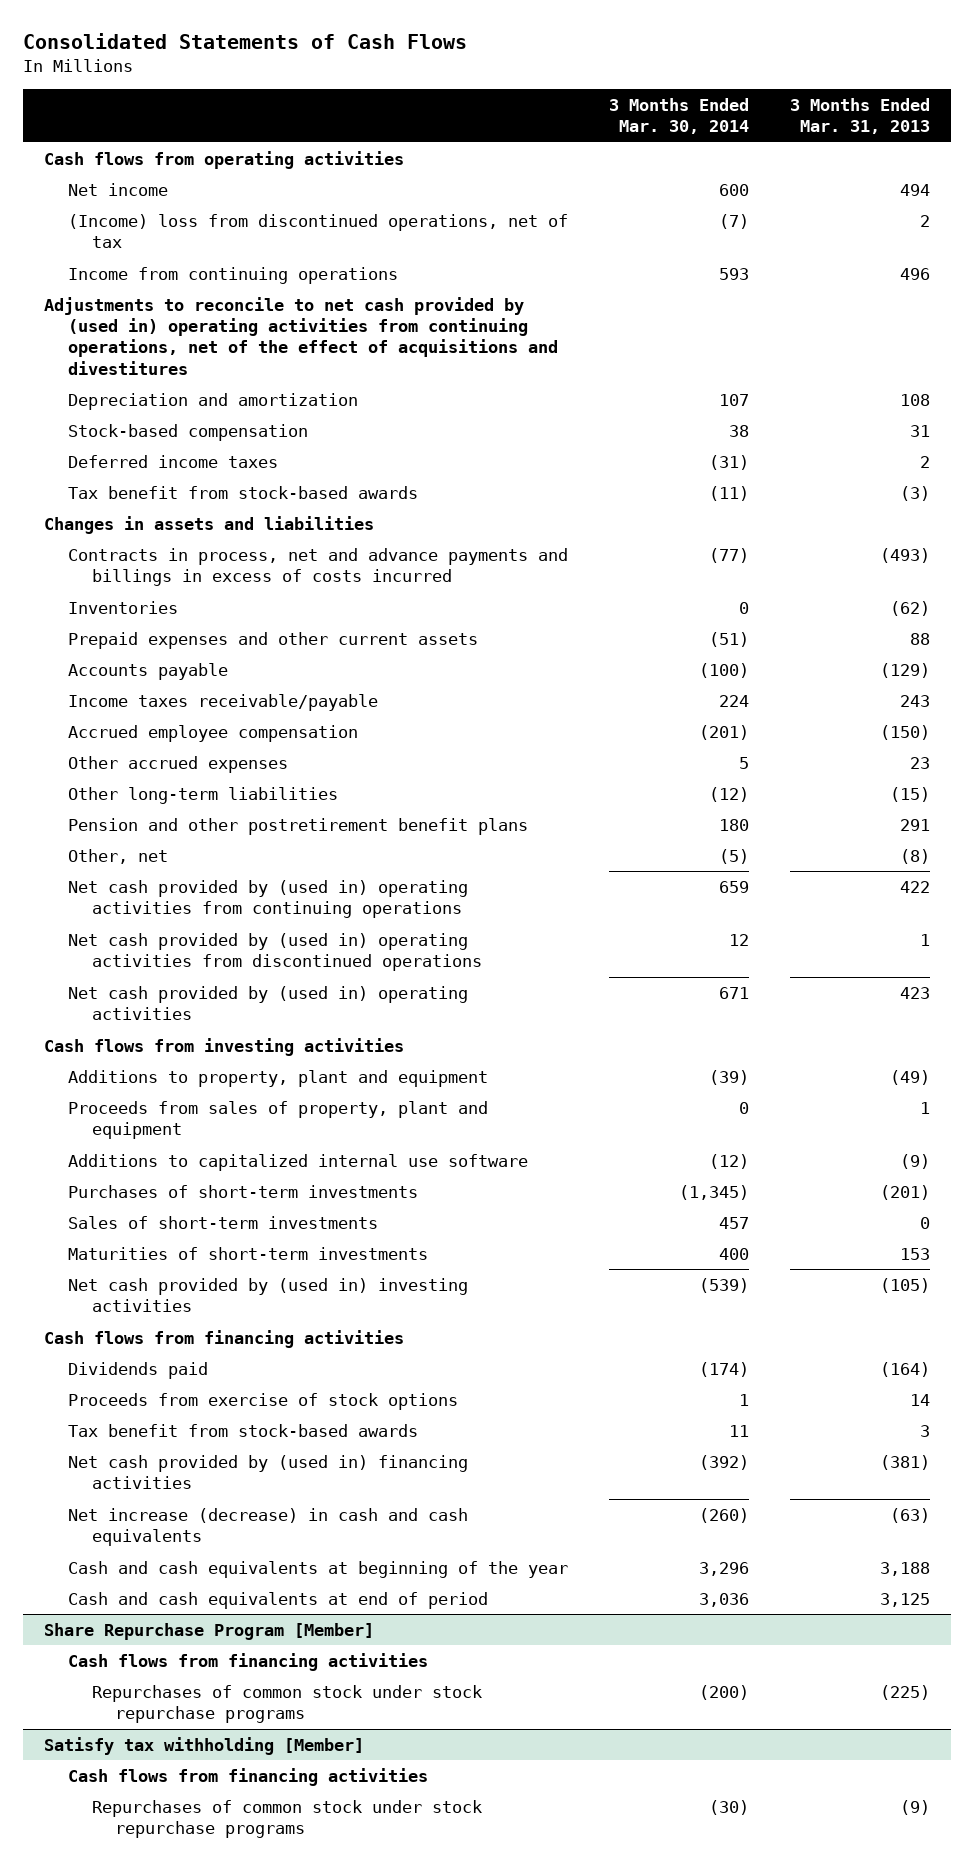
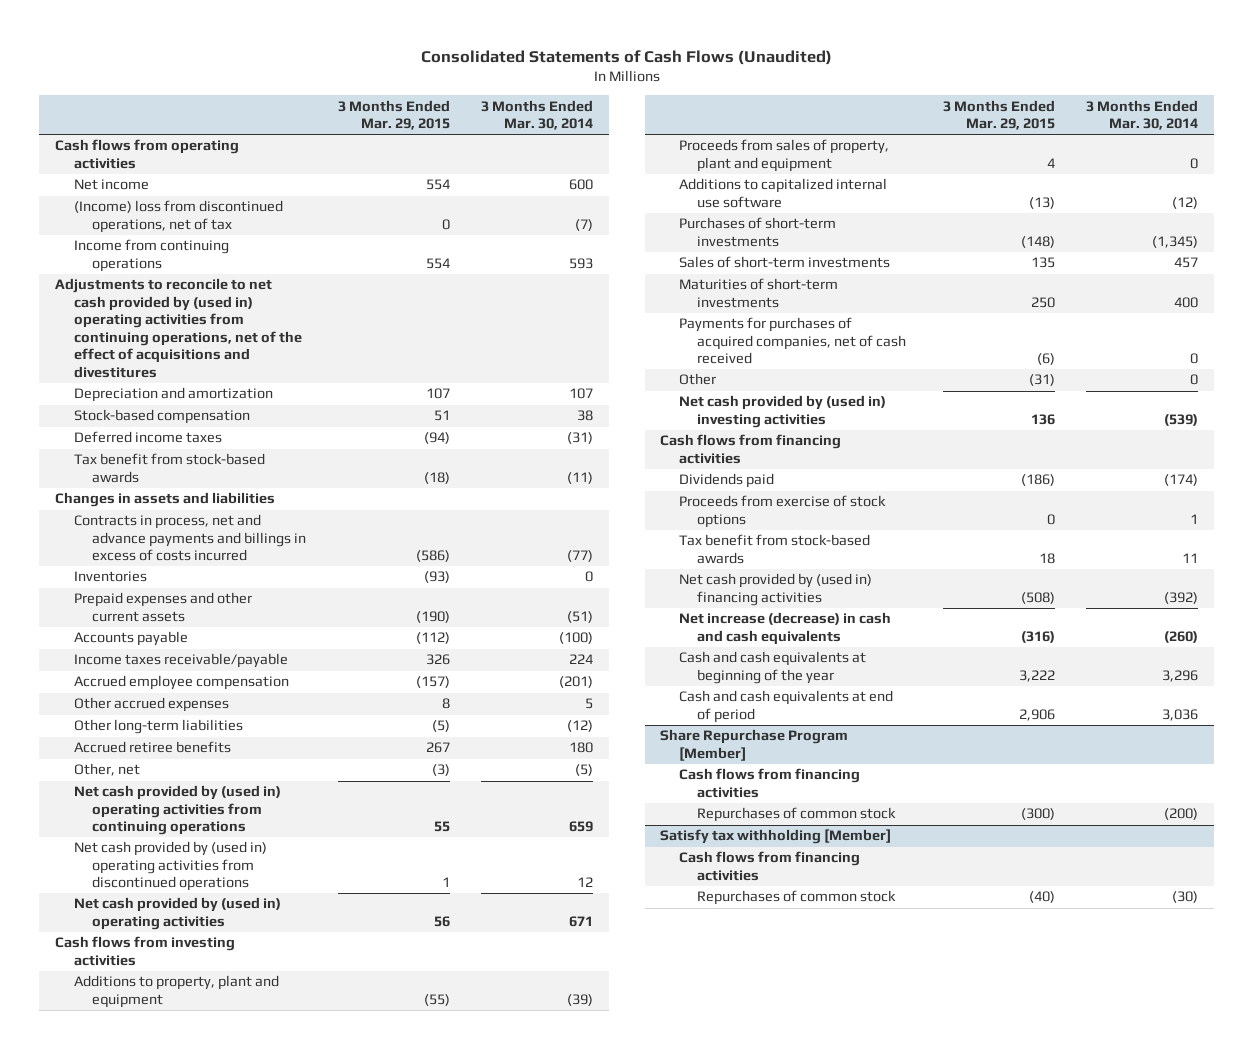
[23,33,468,50] Consolidated Statements of Cash Flows -> [420,49,832,65] Consolidated Statements of Cash Flows (Unaudited)
[790,98,931,135] 3 Months Ended Mar. 31, 2013 -> none
none -> [337,99,450,131] 3 Months Ended Mar. 29, 2015
[67,817,528,835] Pension and other postretirement benefit plans -> [73,741,231,754] Accrued retiree benefits
none -> [678,317,907,365] Payments for purchases of acquired companies, net of cash received
none -> [678,373,716,386] Other
[91,1684,482,1724] Repurchases of common stock under stock repurchase programs -> [697,807,897,823] Repurchases of common stock
[91,1799,482,1839] Repurchases of common stock under stock repurchase programs -> [697,890,897,906] Repurchases of common stock

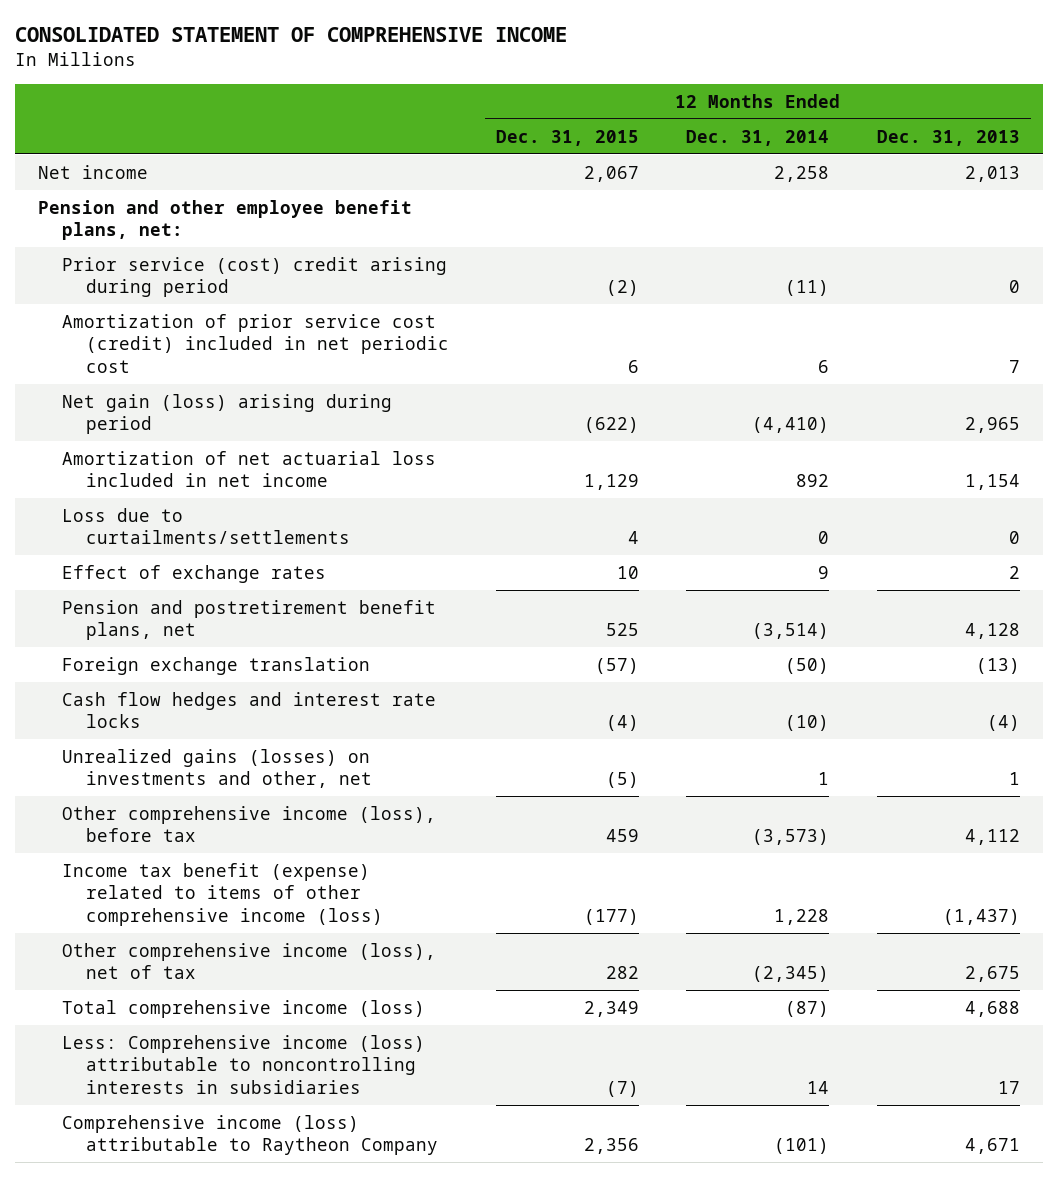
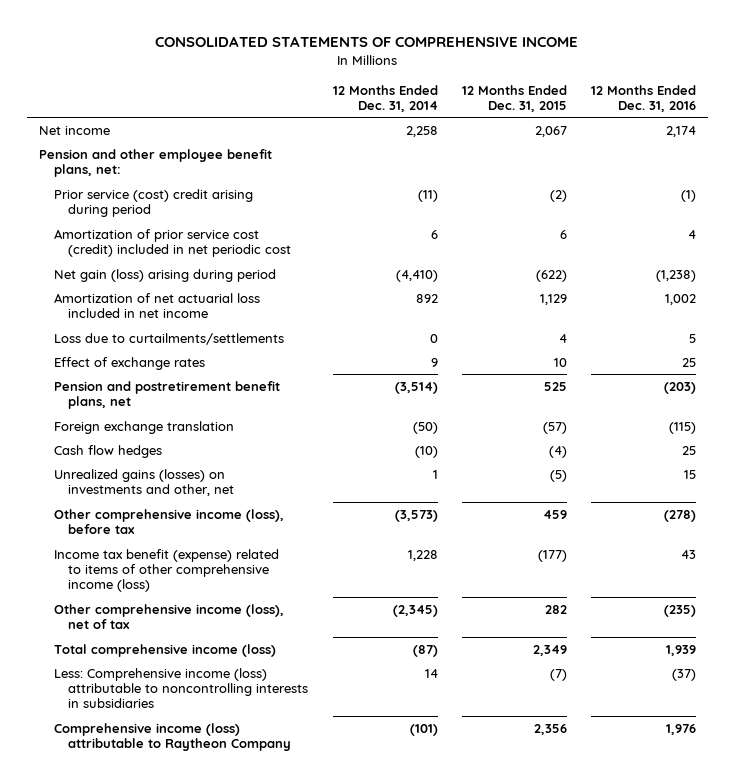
[14,27,567,43] CONSOLIDATED STATEMENT OF COMPREHENSIVE INCOME -> [155,35,579,47] CONSOLIDATED STATEMENTS OF COMPREHENSIVE INCOME
[876,129,1020,146] Dec. 31, 2013 -> none
none -> [590,84,696,112] 12 Months Ended Dec. 31, 2016
[62,691,437,729] Cash flow hedges and interest rate locks -> [53,444,162,458] Cash flow hedges

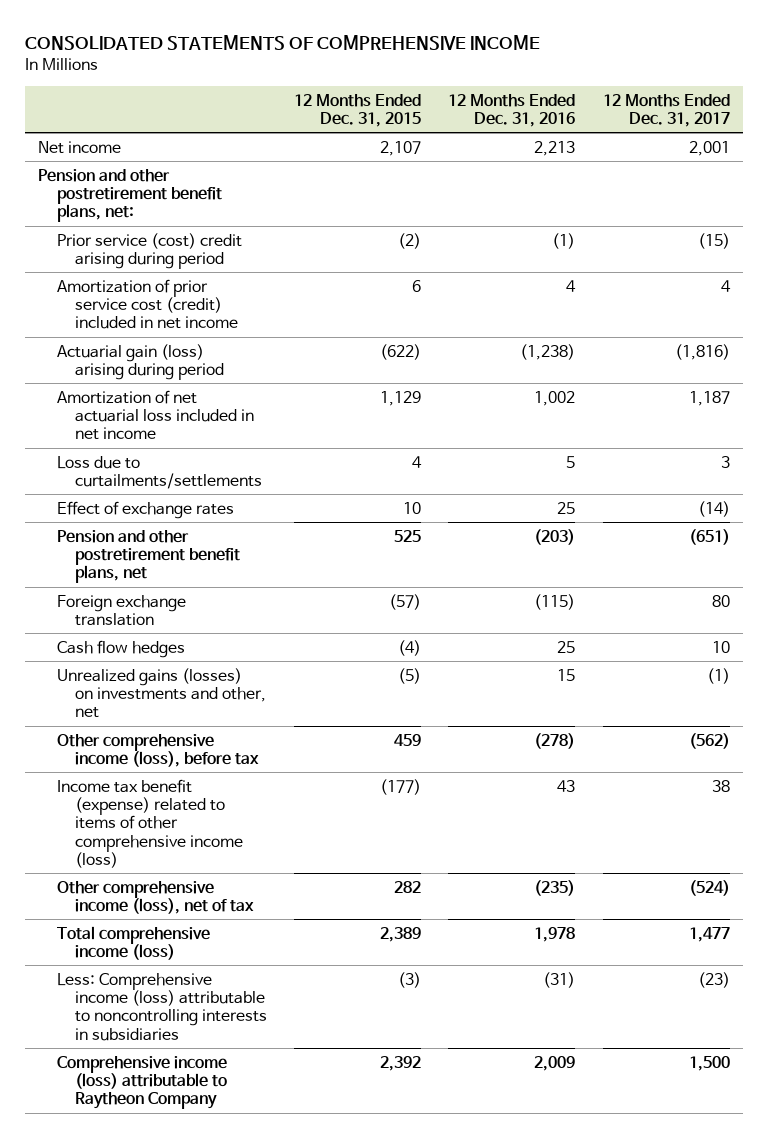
[332,84,438,112] 12 Months Ended Dec. 31, 2014 -> none
none -> [602,93,730,127] 12 Months Ended Dec. 31, 2017
[534,125,567,137] 2,067 -> [380,140,422,156] 2,107
[665,125,696,137] 2,174 -> [534,140,576,156] 2,213
[38,148,272,178] Pension and other employee benefit plans, net: -> [38,168,222,223] Pension and other postretirement benefit plans, net:
[53,228,292,258] Amortization of prior service cost (credit) included in net periodic cost -> [56,278,238,330] Amortization of prior service cost (credit) included in net income
[53,268,276,282] Net gain (loss) arising during period -> [56,343,224,380] Actuarial gain (loss) arising during period
[53,380,280,410] Pension and postretirement benefit plans, net -> [56,529,240,584] Pension and other postretirement benefit plans, net
[532,644,567,656] 2,349 -> [380,926,422,942] 2,389
[665,644,696,656] 1,939 -> [534,926,576,942] 1,978
[549,668,567,681] (7) -> [398,971,422,988] (3)
[671,668,696,681] (37) -> [543,971,576,988] (31)
[533,723,567,735] 2,356 -> [380,1055,422,1071] 2,392
[665,723,696,735] 1,976 -> [534,1055,576,1071] 2,009

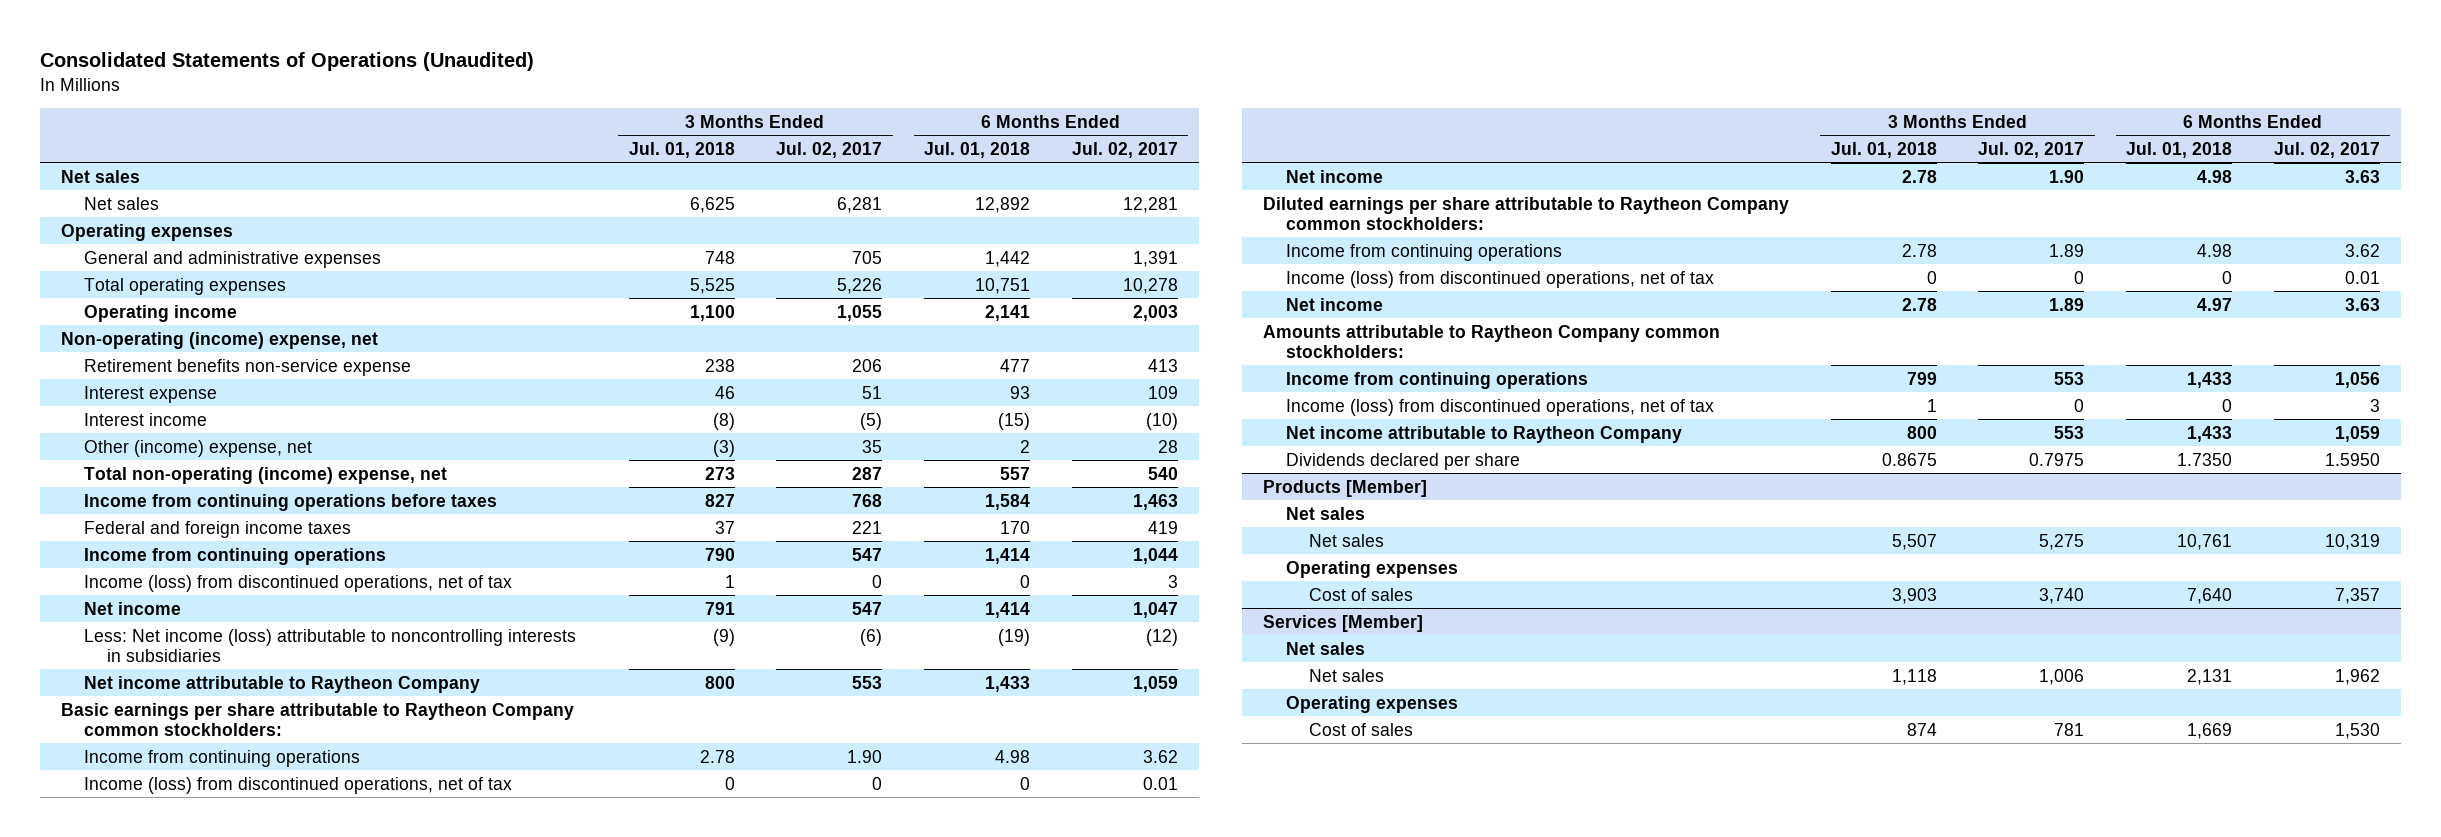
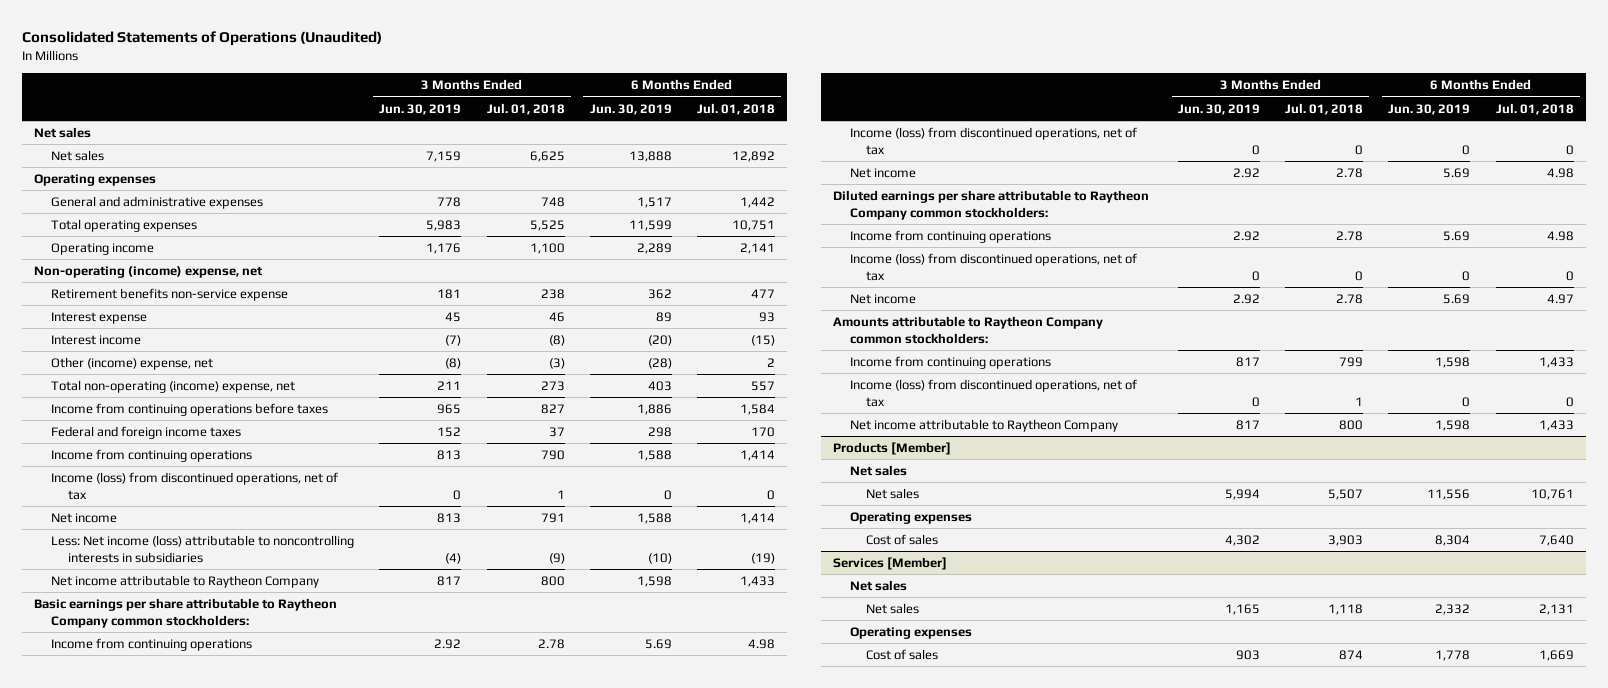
[776,141,883,158] Jul. 02, 2017 -> none
[1071,141,1178,158] Jul. 02, 2017 -> none
none -> [379,103,462,115] Jun. 30, 2019
none -> [589,103,672,115] Jun. 30, 2019
[1285,452,1520,470] Dividends declared per share -> none

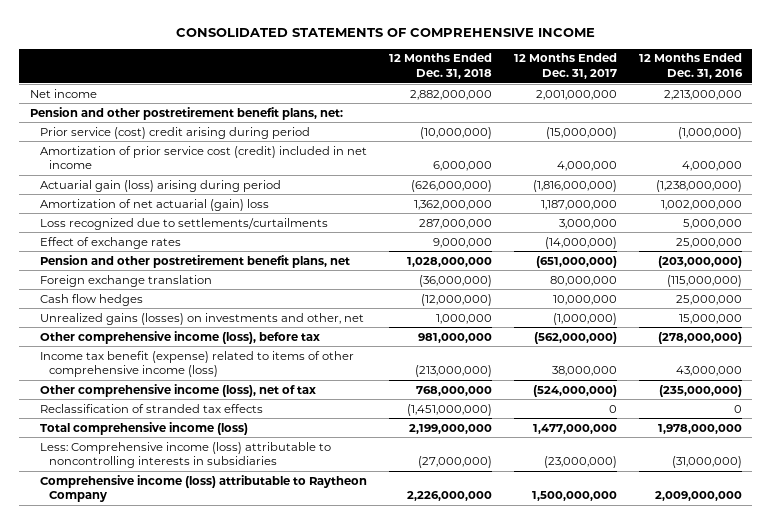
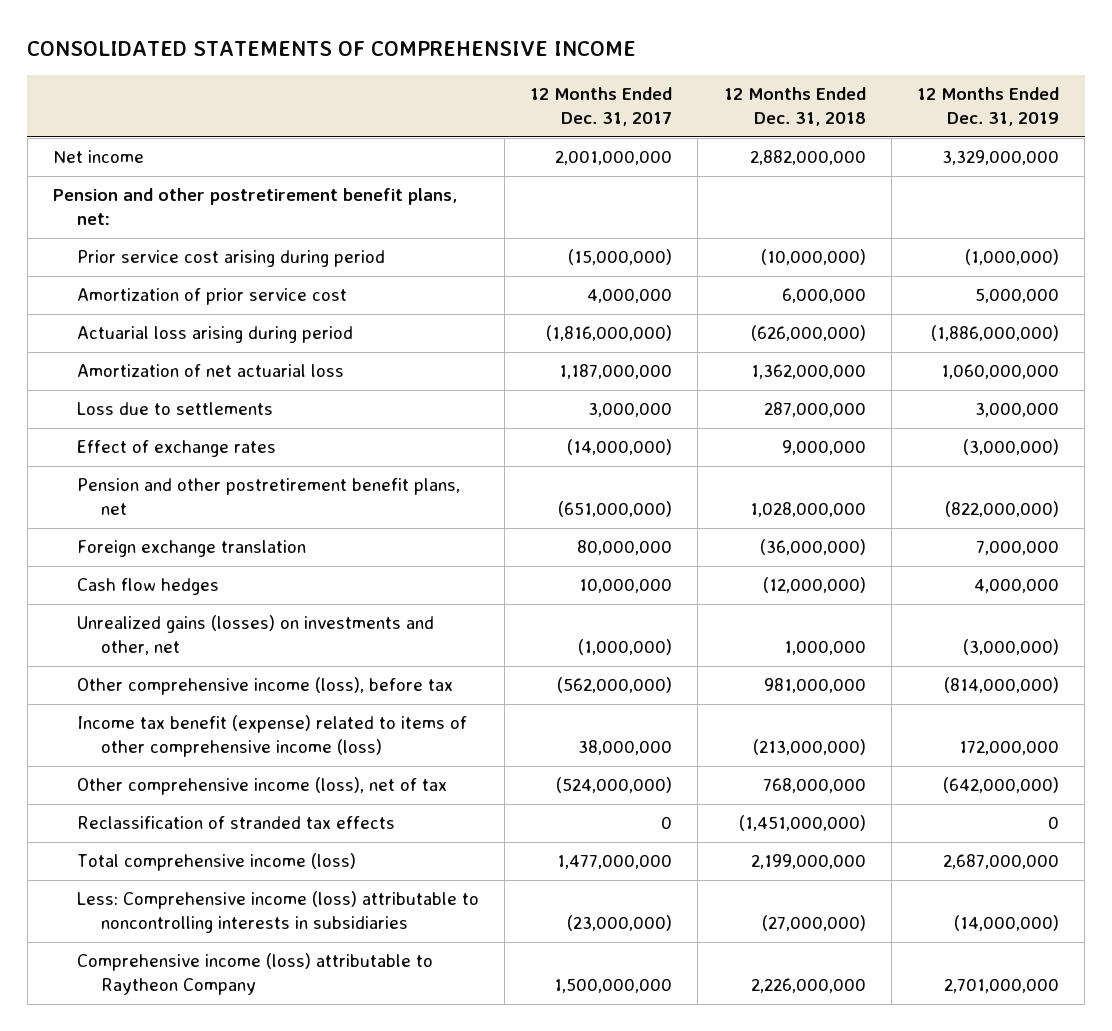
[638,53,743,80] 12 Months Ended Dec. 31, 2016 -> none
none -> [917,86,1060,127] 12 Months Ended Dec. 31, 2019
[39,126,310,139] Prior service (cost) credit arising during period -> [76,250,385,268] Prior service cost arising during period
[39,145,367,170] Amortization of prior service cost (credit) included in net income -> [76,288,347,306] Amortization of prior service cost
[39,179,281,192] Actuarial gain (loss) arising during period -> [76,326,353,344] Actuarial loss arising during period
[39,198,269,211] Amortization of net actuarial (gain) loss -> [76,364,344,378] Amortization of net actuarial loss
[39,217,328,230] Loss recognized due to settlements/curtailments -> [76,402,273,416] Loss due to settlements

